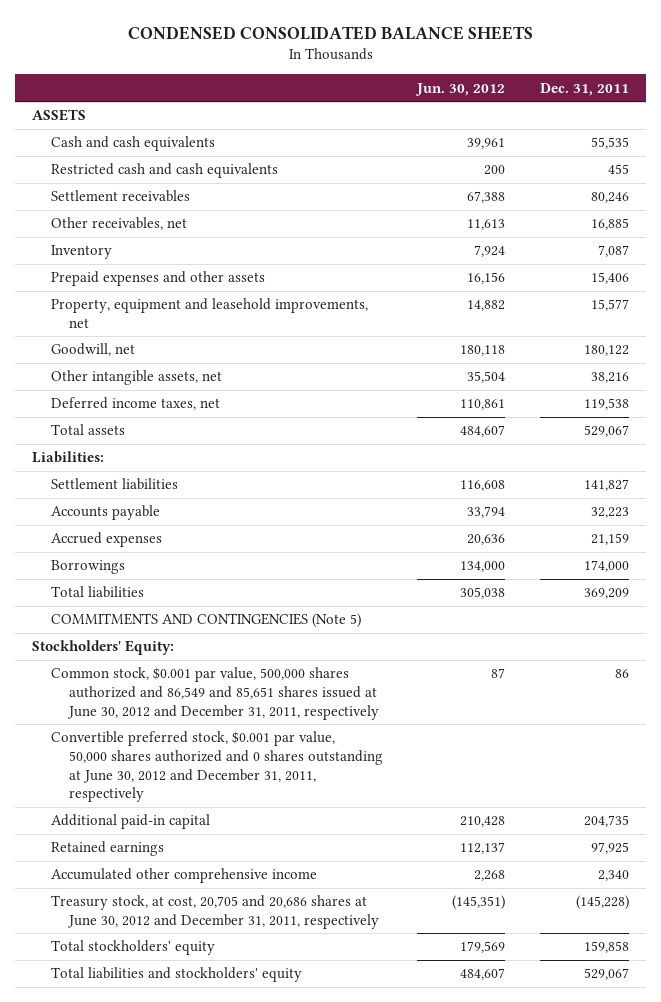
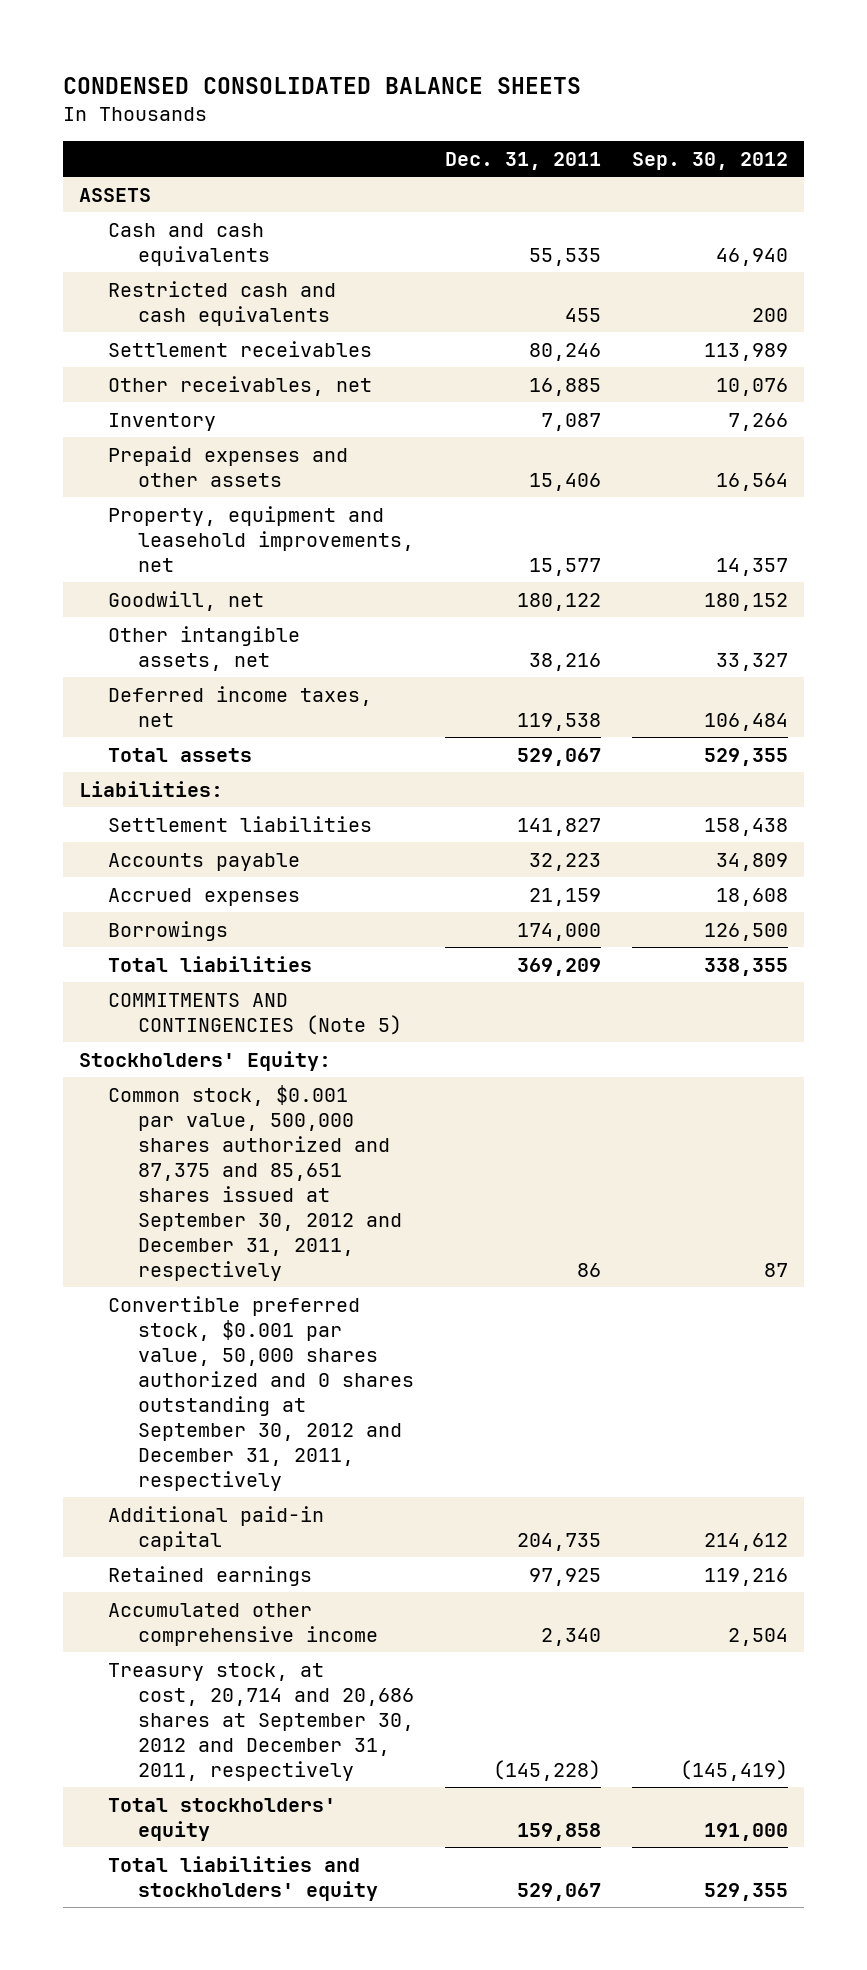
[415,82,506,96] Jun. 30, 2012 -> none
none -> [632,152,789,171] Sep. 30, 2012
[50,667,380,720] Common stock, $0.001 par value, 500,000 shares authorized and 86,549 and 85,651 shares issued at June 30, 2012 and December 31, 2011, respectively -> [108,1084,402,1281] Common stock, $0.001 par value, 500,000 shares authorized and 87,375 and 85,651 shares issued at September 30, 2012 and December 31, 2011, respectively
[50,731,384,803] Convertible preferred stock, $0.001 par value, 50,000 shares authorized and 0 shares outstanding at June 30, 2012 and December 31, 2011, respectively -> [108,1295,414,1491] Convertible preferred stock, $0.001 par value, 50,000 shares authorized and 0 shares outstanding at September 30, 2012 and December 31, 2011, respectively
[50,895,380,929] Treasury stock, at cost, 20,705 and 20,686 shares at June 30, 2012 and December 31, 2011, respectively -> [108,1662,414,1781] Treasury stock, at cost, 20,714 and 20,686 shares at September 30, 2012 and December 31, 2011, respectively

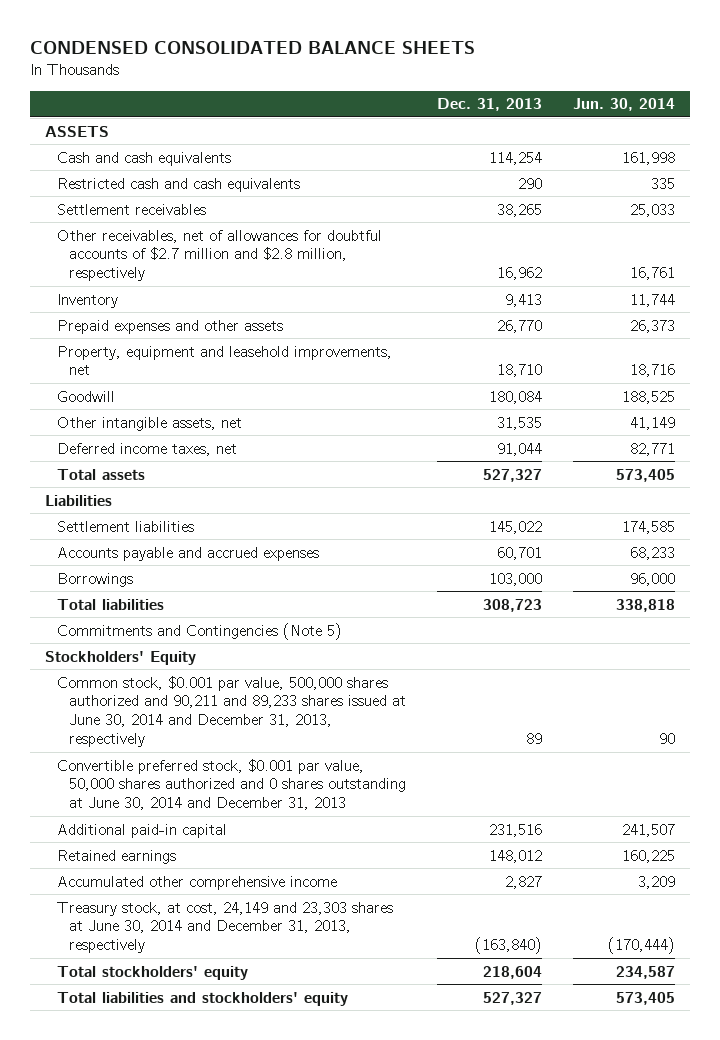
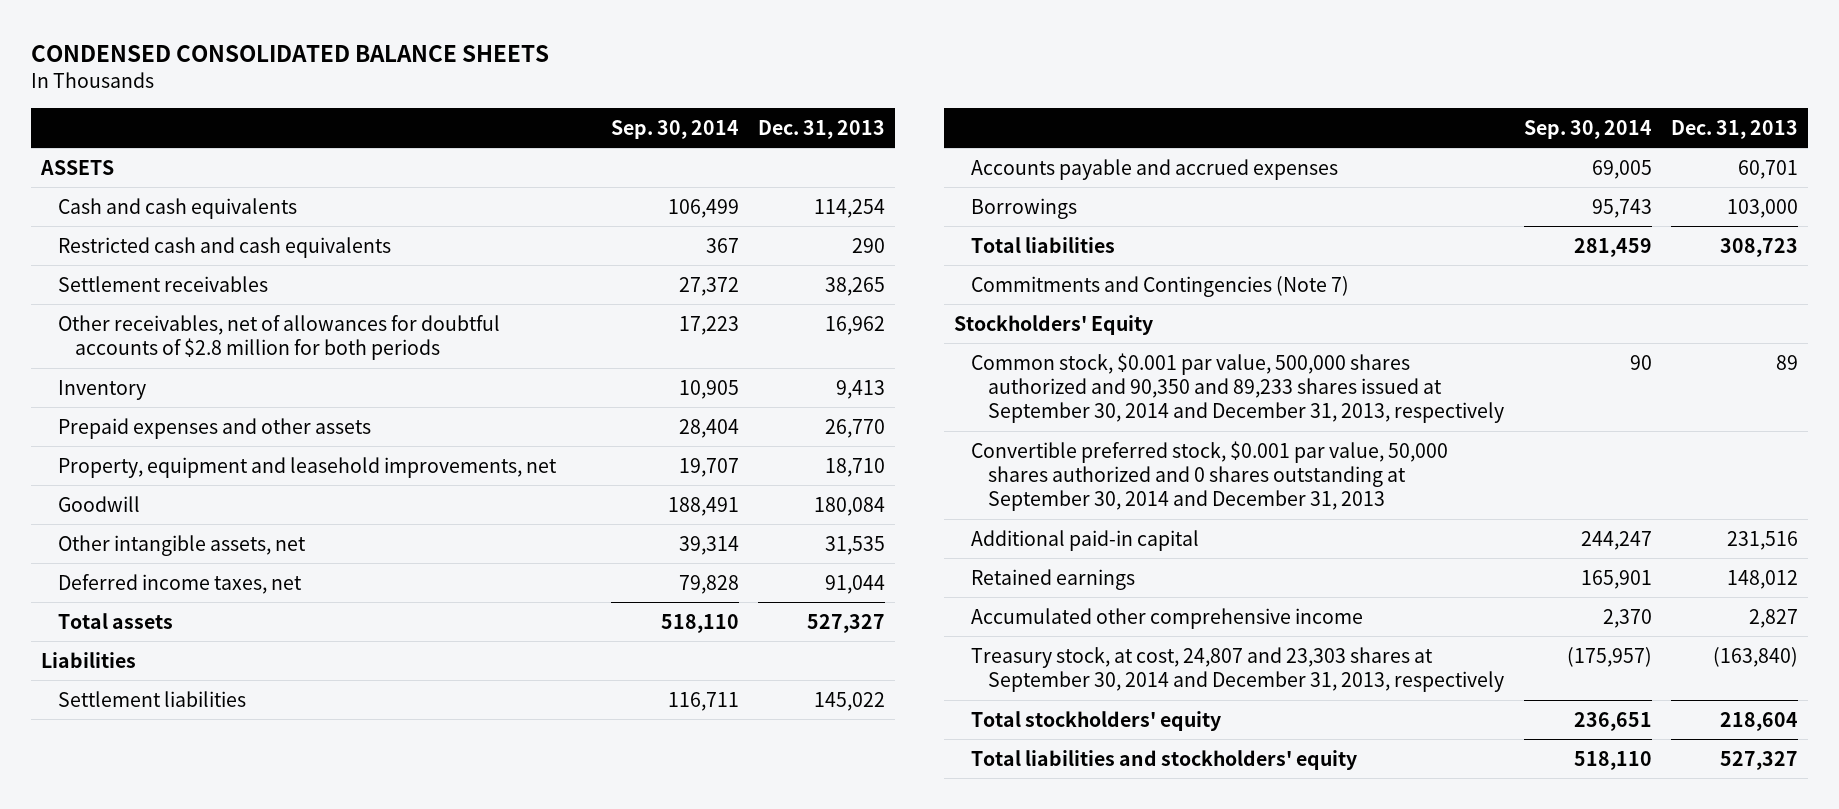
[572,98,675,112] Jun. 30, 2014 -> none
none -> [610,119,739,139] Sep. 30, 2014
[57,229,383,282] Other receivables, net of allowances for doubtful accounts of $2.7 million and $2.8 million, respectively -> [57,314,500,361] Other receivables, net of allowances for doubtful accounts of $2.8 million for both periods
[57,622,343,640] Commitments and Contingencies (Note 5) -> [970,275,1349,297] Commitments and Contingencies (Note 7)
[57,675,407,748] Common stock, $0.001 par value, 500,000 shares authorized and 90,211 and 89,233 shares issued at June 30, 2014 and December 31, 2013, respectively -> [970,352,1504,424] Common stock, $0.001 par value, 500,000 shares authorized and 90,350 and 89,233 shares issued at September 30, 2014 and December 31, 2013, respectively
[57,758,407,811] Convertible preferred stock, $0.001 par value, 50,000 shares authorized and 0 shares outstanding at June 30, 2014 and December 31, 2013 -> [970,440,1448,512] Convertible preferred stock, $0.001 par value, 50,000 shares authorized and 0 shares outstanding at September 30, 2014 and December 31, 2013
[57,901,394,954] Treasury stock, at cost, 24,149 and 23,303 shares at June 30, 2014 and December 31, 2013, respectively -> [970,646,1504,693] Treasury stock, at cost, 24,807 and 23,303 shares at September 30, 2014 and December 31, 2013, respectively

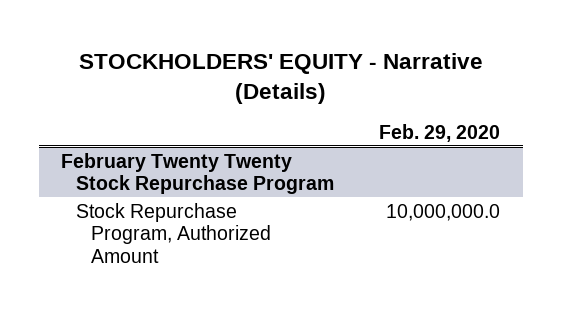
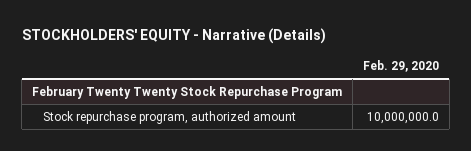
[75,202,271,263] Stock Repurchase Program, Authorized Amount -> [42,111,296,125] Stock repurchase program, authorized amount

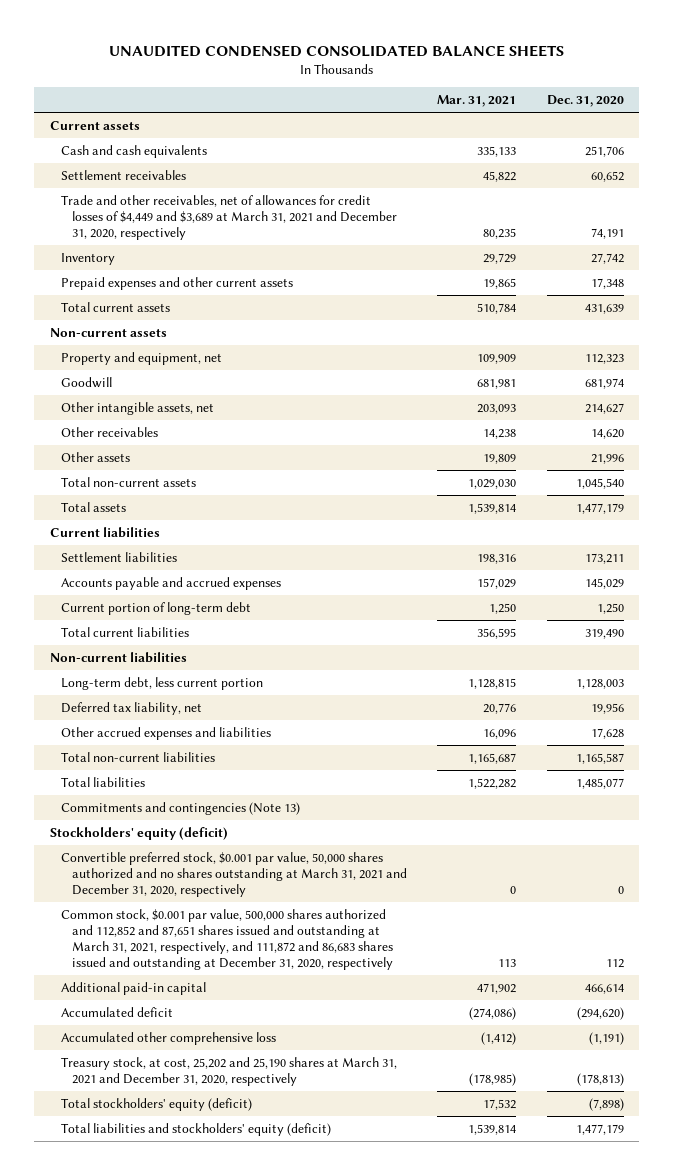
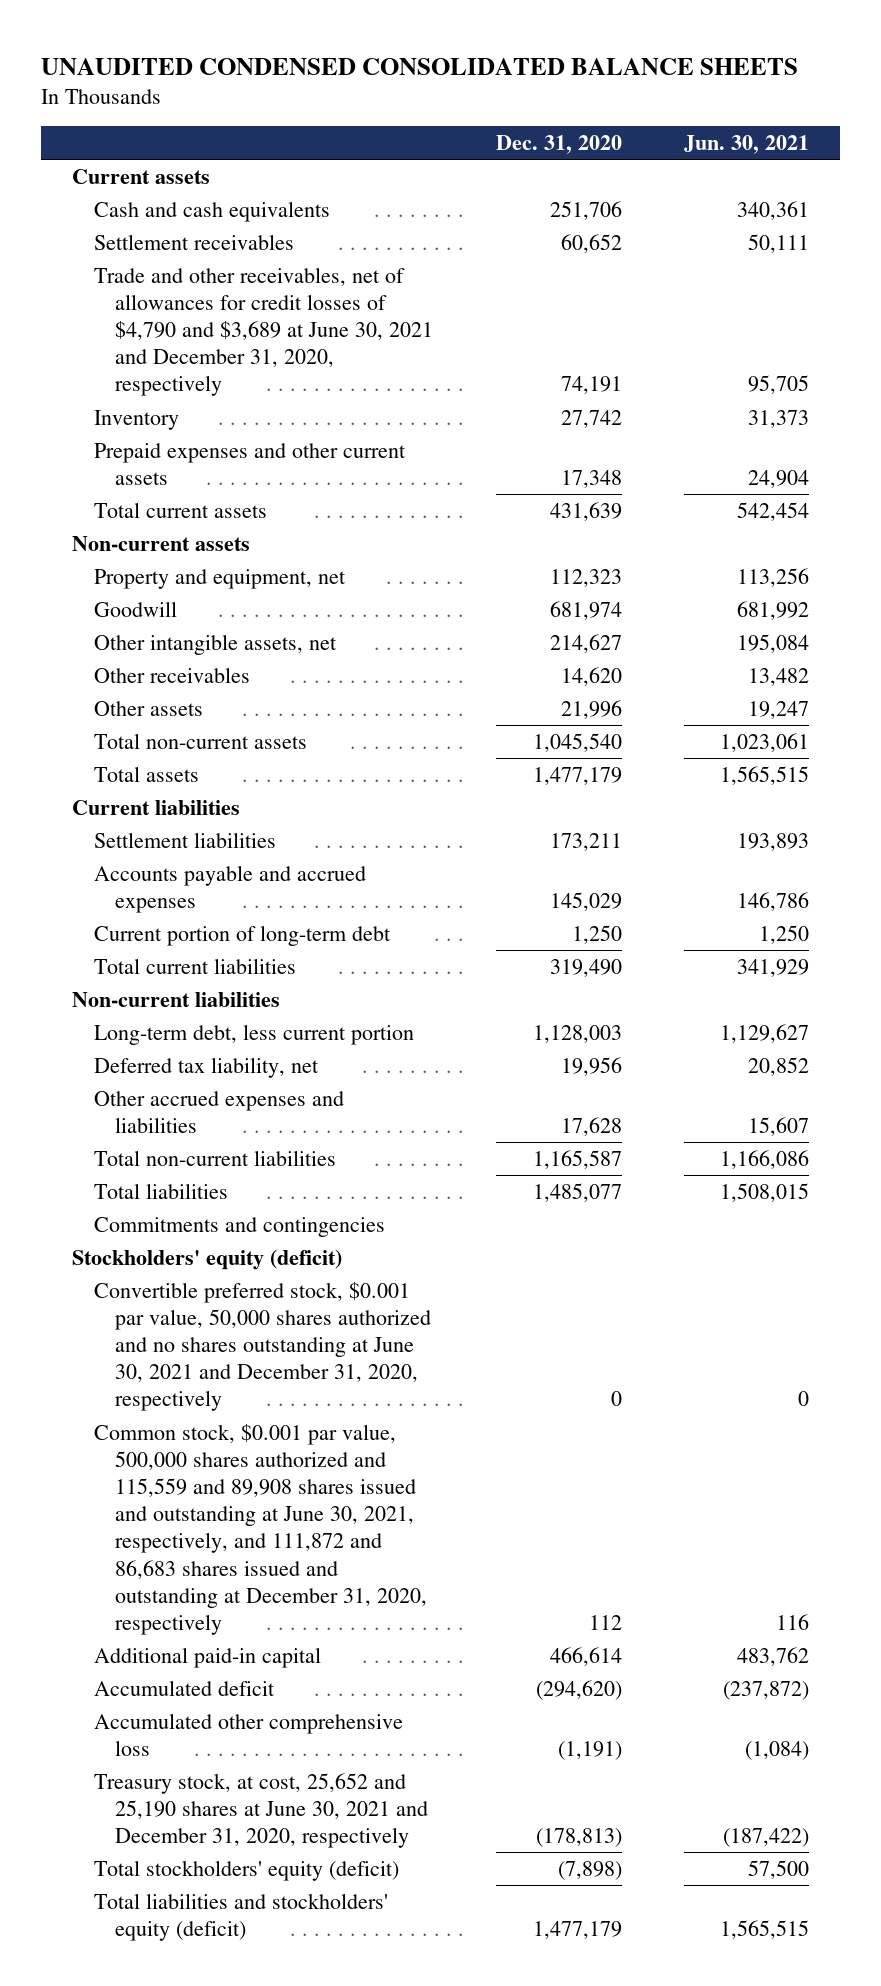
[437,95,517,108] Mar. 31, 2021 -> none
none -> [683,135,809,155] Jun. 30, 2021
[60,194,398,241] Trade and other receivables, net of allowances for credit losses of $4,449 and $3,689 at March 31, 2021 and December 31, 2020, respectively -> [93,266,434,397] Trade and other receivables, net of allowances for credit losses of $4,790 and $3,689 at June 30, 2021 and December 31, 2020, respectively
[60,801,300,815] Commitments and contingencies (Note 13) -> [93,1216,385,1237] Commitments and contingencies
[60,851,408,898] Convertible preferred stock, $0.001 par value, 50,000 shares authorized and no shares outstanding at March 31, 2021 and December 31, 2020, respectively -> [93,1281,432,1412] Convertible preferred stock, $0.001 par value, 50,000 shares authorized and no shares outstanding at June 30, 2021 and December 31, 2020, respectively
[60,908,394,971] Common stock, $0.001 par value, 500,000 shares authorized and 112,852 and 87,651 shares issued and outstanding at March 31, 2021, respectively, and 111,872 and 86,683 shares issued and outstanding at December 31, 2020, respectively -> [93,1423,428,1636] Common stock, $0.001 par value, 500,000 shares authorized and 115,559 and 89,908 shares issued and outstanding at June 30, 2021, respectively, and 111,872 and 86,683 shares issued and outstanding at December 31, 2020, respectively
[60,1056,397,1087] Treasury stock, at cost, 25,202 and 25,190 shares at March 31, 2021 and December 31, 2020, respectively -> [93,1772,429,1849] Treasury stock, at cost, 25,652 and 25,190 shares at June 30, 2021 and December 31, 2020, respectively

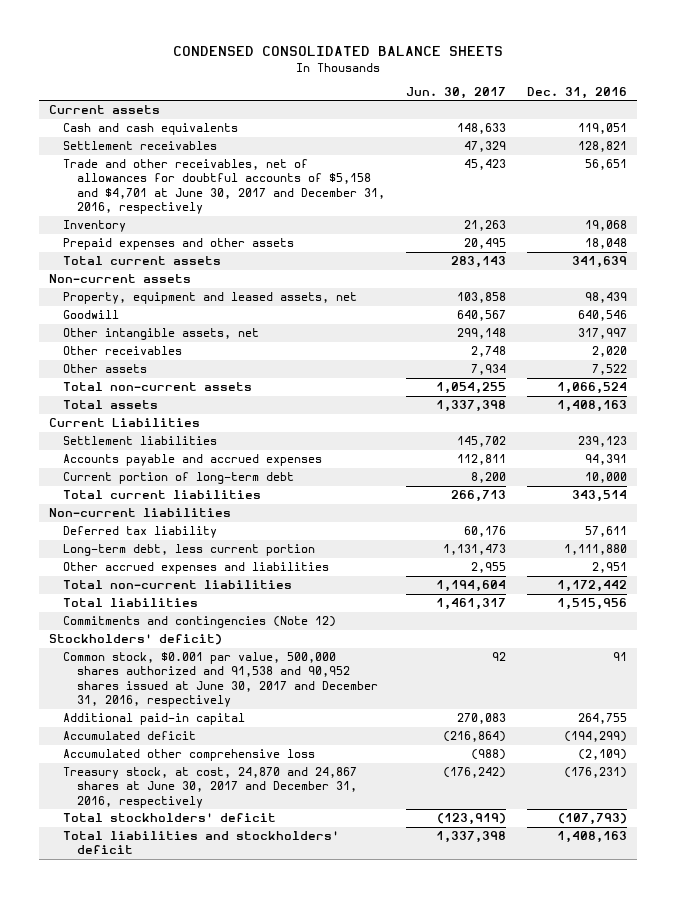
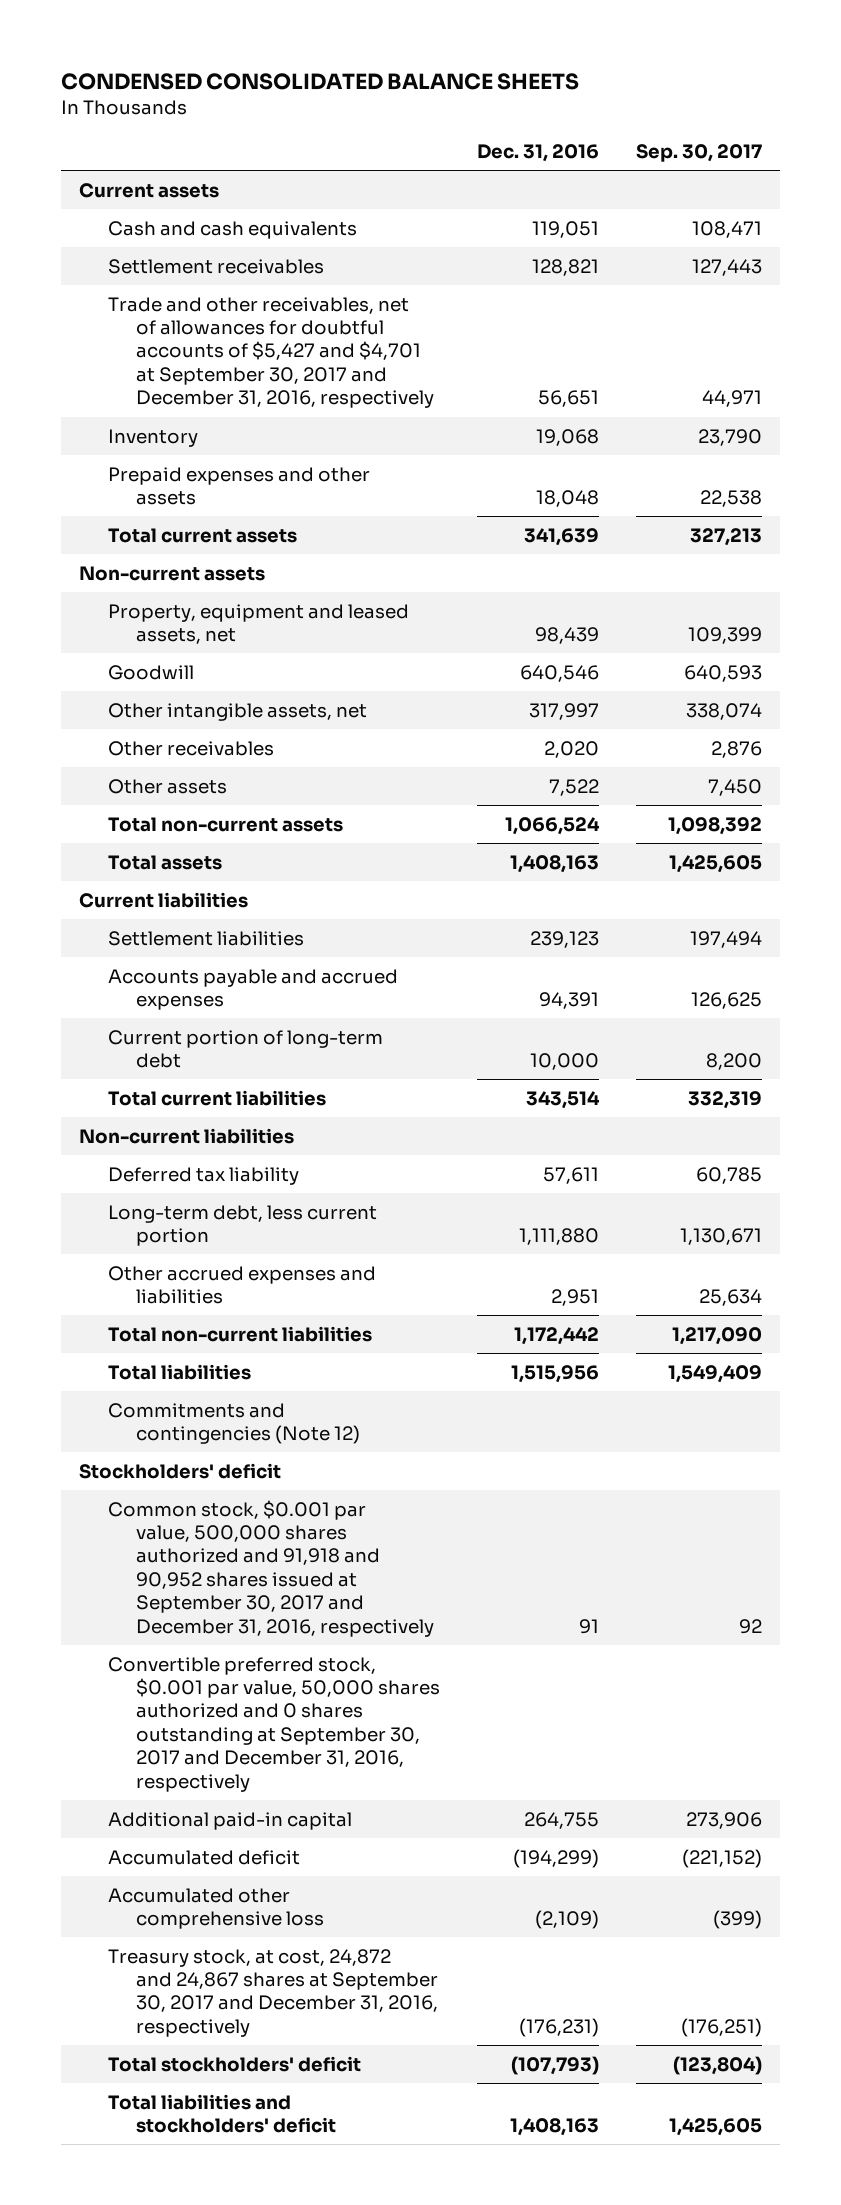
[405,86,506,99] Jun. 30, 2017 -> none
none -> [636,143,763,162] Sep. 30, 2017
[63,159,385,215] Trade and other receivables, net of allowances for doubtful accounts of $5,158 and $4,701 at June 30, 2017 and December 31, 2016, respectively -> [107,296,435,409] Trade and other receivables, net of allowances for doubtful accounts of $5,427 and $4,701 at September 30, 2017 and December 31, 2016, respectively
[49,418,201,428] Current Liabilities -> [79,891,249,908] Current liabilities
[49,634,223,646] Stockholders' deficit) -> [79,1462,282,1479] Stockholders' deficit
[63,652,378,708] Common stock, $0.001 par value, 500,000 shares authorized and 91,538 and 90,952 shares issued at June 30, 2017 and December 31, 2016, respectively -> [107,1499,435,1637] Common stock, $0.001 par value, 500,000 shares authorized and 91,918 and 90,952 shares issued at September 30, 2017 and December 31, 2016, respectively
none -> [107,1656,441,1792] Convertible preferred stock, $0.001 par value, 50,000 shares authorized and 0 shares outstanding at September 30, 2017 and December 31, 2016, respectively
[63,767,358,808] Treasury stock, at cost, 24,870 and 24,867 shares at June 30, 2017 and December 31, 2016, respectively -> [107,1948,439,2037] Treasury stock, at cost, 24,872 and 24,867 shares at September 30, 2017 and December 31, 2016, respectively

